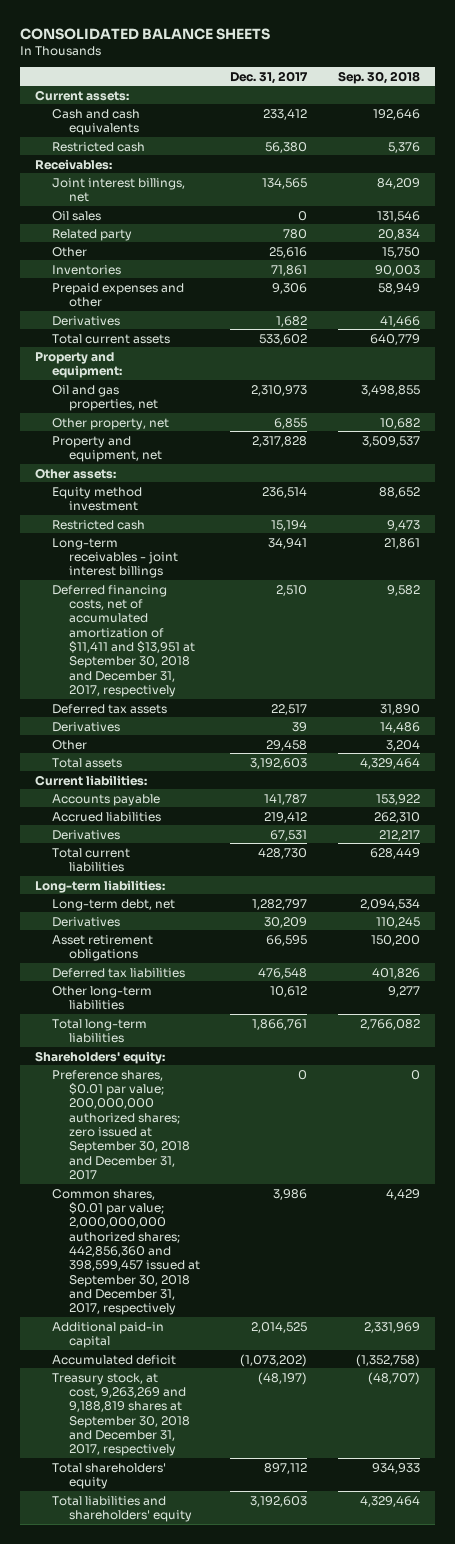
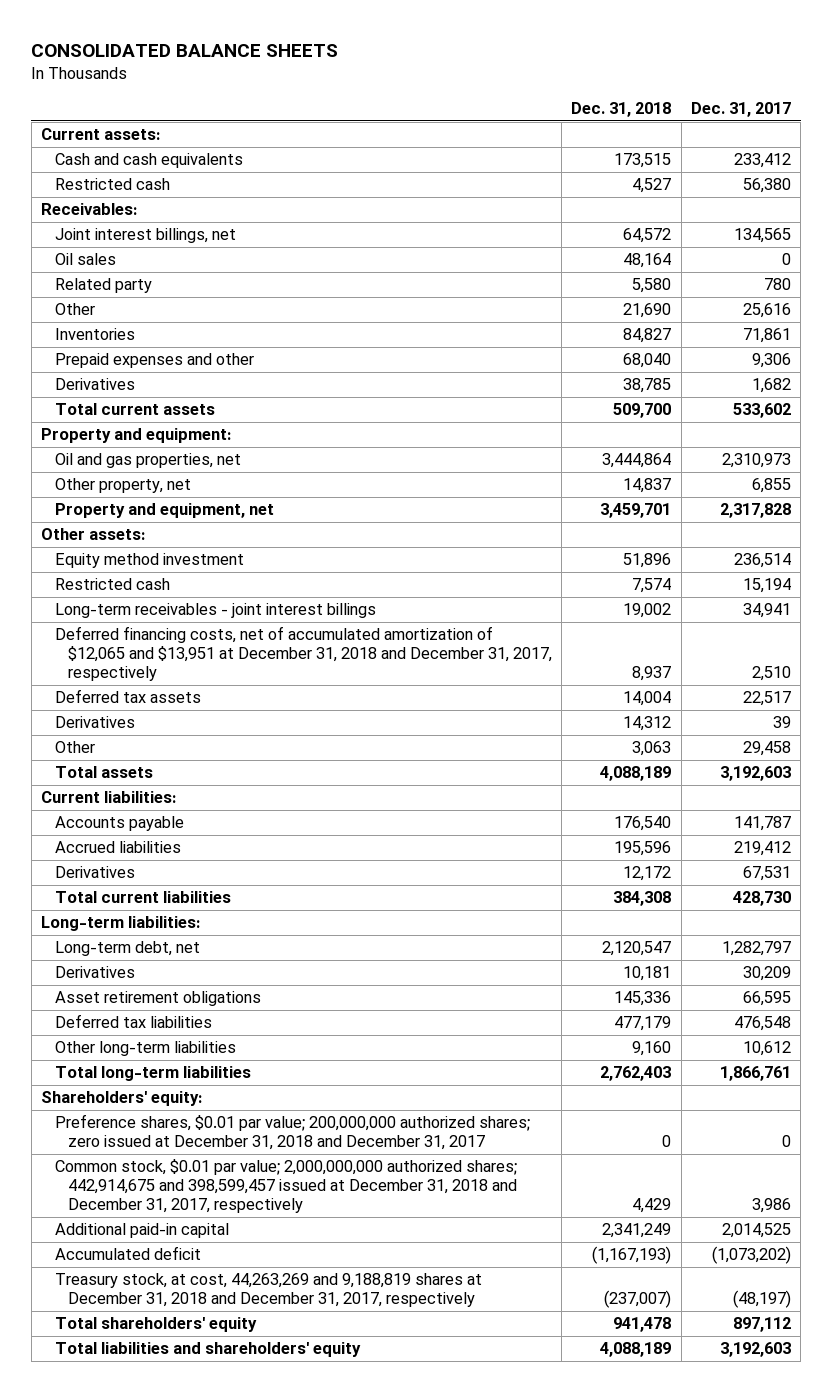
[338,70,421,84] Sep. 30, 2018 -> none
none -> [571,102,672,118] Dec. 31, 2018
[51,584,195,698] Deferred financing costs, net of accumulated amortization of $11,411 and $13,951 at September 30, 2018 and December 31, 2017, respectively -> [54,626,552,682] Deferred financing costs, net of accumulated amortization of $12,065 and $13,951 at December 31, 2018 and December 31, 2017, respectively
[51,1069,190,1181] Preference shares, $0.01 par value; 200,000,000 authorized shares; zero issued at September 30, 2018 and December 31, 2017 -> [54,1114,530,1151] Preference shares, $0.01 par value; 200,000,000 authorized shares; zero issued at December 31, 2018 and December 31, 2017
[51,1188,200,1316] Common shares, $0.01 par value; 2,000,000,000 authorized shares; 442,856,360 and 398,599,457 issued at September 30, 2018 and December 31, 2017, respectively -> [54,1159,517,1214] Common stock, $0.01 par value; 2,000,000,000 authorized shares; 442,914,675 and 398,599,457 issued at December 31, 2018 and December 31, 2017, respectively
[51,1372,190,1457] Treasury stock, at cost, 9,263,269 and 9,188,819 shares at September 30, 2018 and December 31, 2017, respectively -> [54,1273,482,1308] Treasury stock, at cost, 44,263,269 and 9,188,819 shares at December 31, 2018 and December 31, 2017, respectively

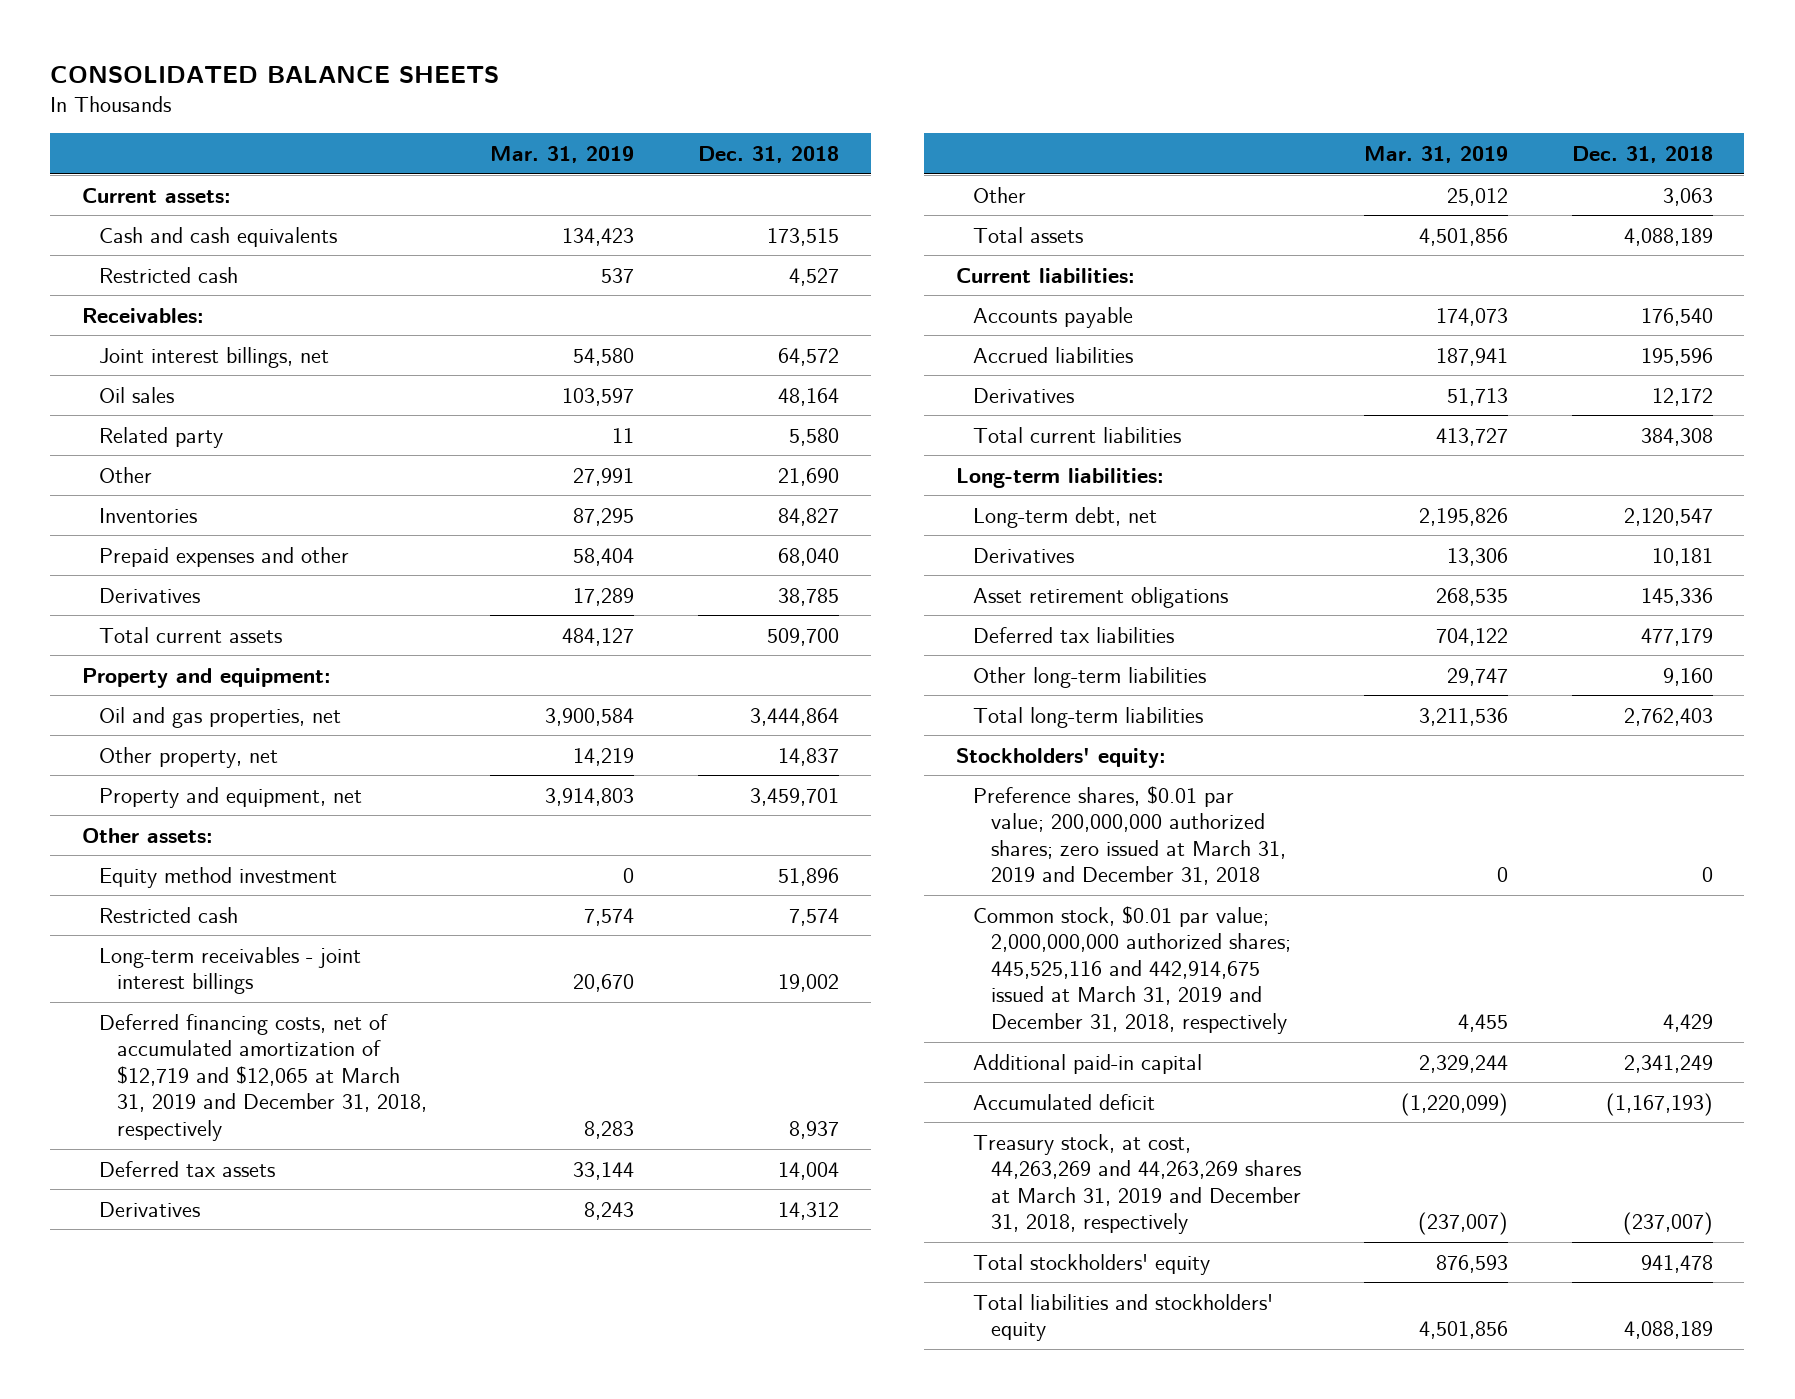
[691,102,792,118] Dec. 31, 2017 -> none
none -> [490,146,635,164] Mar. 31, 2019
[54,626,552,682] Deferred financing costs, net of accumulated amortization of $12,065 and $13,951 at December 31, 2018 and December 31, 2017, respectively -> [99,1013,427,1142] Deferred financing costs, net of accumulated amortization of $12,719 and $12,065 at March 31, 2019 and December 31, 2018, respectively
[41,1091,203,1107] Shareholders' equity: -> [955,747,1166,768] Stockholders' equity:
[54,1114,530,1151] Preference shares, $0.01 par value; 200,000,000 authorized shares; zero issued at December 31, 2018 and December 31, 2017 -> [973,785,1286,886] Preference shares, $0.01 par value; 200,000,000 authorized shares; zero issued at March 31, 2019 and December 31, 2018
[54,1159,517,1214] Common stock, $0.01 par value; 2,000,000,000 authorized shares; 442,914,675 and 398,599,457 issued at December 31, 2018 and December 31, 2017, respectively -> [973,905,1291,1035] Common stock, $0.01 par value; 2,000,000,000 authorized shares; 445,525,116 and 442,914,675 issued at March 31, 2019 and December 31, 2018, respectively
[54,1273,482,1308] Treasury stock, at cost, 44,263,269 and 9,188,819 shares at December 31, 2018 and December 31, 2017, respectively -> [973,1133,1301,1235] Treasury stock, at cost, 44,263,269 and 44,263,269 shares at March 31, 2019 and December 31, 2018, respectively
[54,1317,257,1333] Total shareholders' equity -> [973,1253,1211,1275] Total stockholders' equity
[54,1342,361,1358] Total liabilities and shareholders' equity -> [973,1293,1274,1342] Total liabilities and stockholders' equity

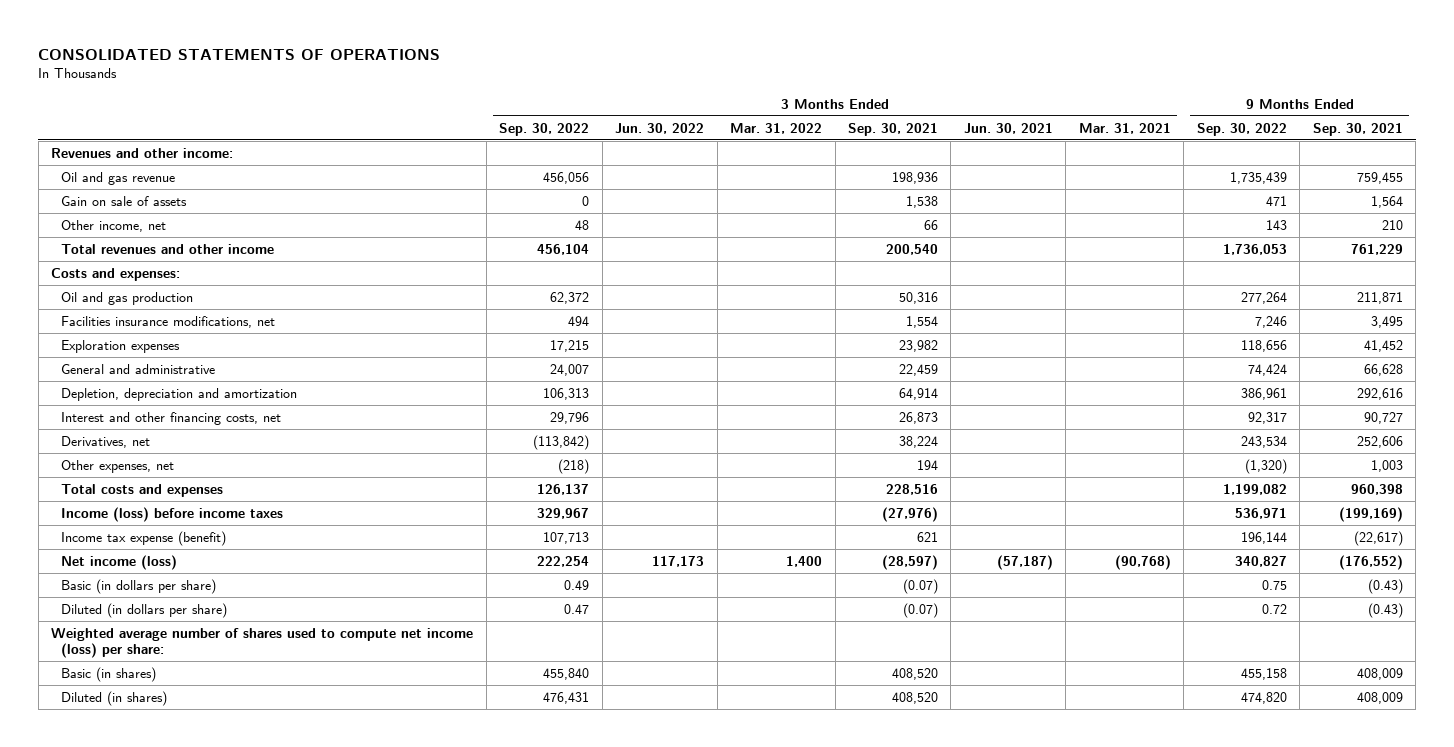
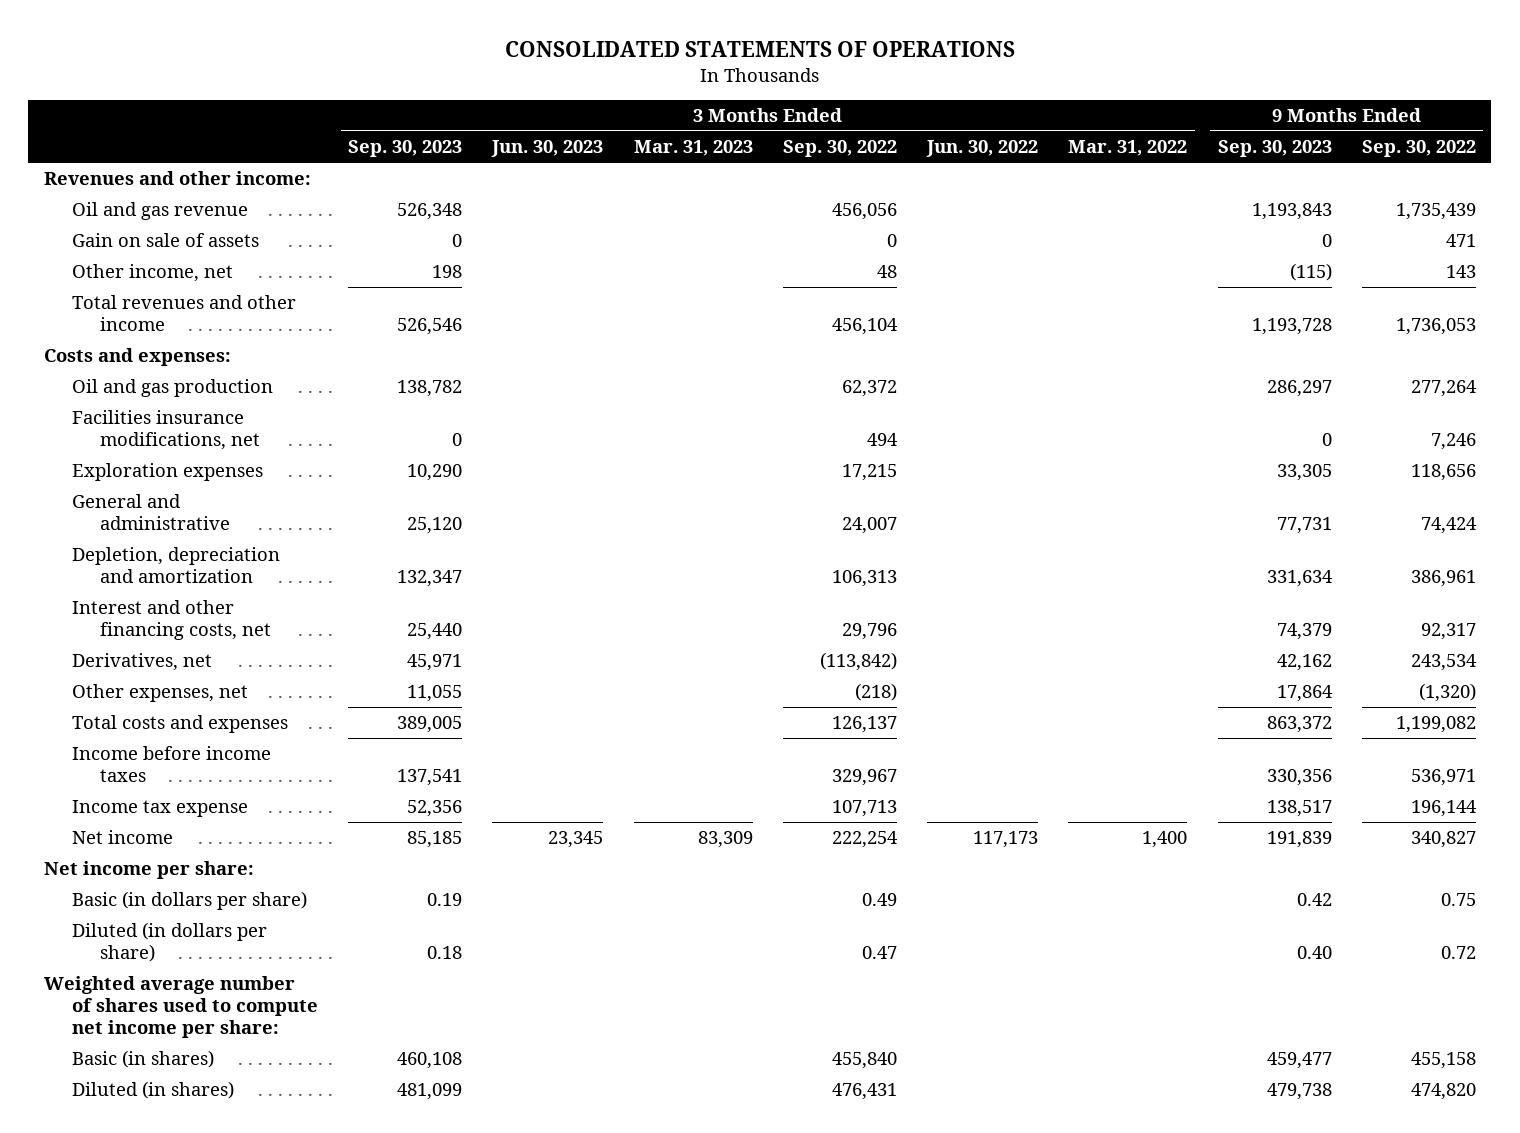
[847,122,938,136] Sep. 30, 2021 -> none
[963,122,1053,134] Jun. 30, 2021 -> none
[1078,122,1171,134] Mar. 31, 2021 -> none
[1312,122,1403,136] Sep. 30, 2021 -> none
none -> [348,140,463,158] Sep. 30, 2023
none -> [491,140,604,158] Jun. 30, 2023
none -> [633,140,753,157] Mar. 31, 2023
none -> [1217,140,1332,158] Sep. 30, 2023
[60,506,283,522] Income (loss) before income taxes -> [71,746,271,783] Income before income taxes
[60,530,226,546] Income tax expense (benefit) -> [71,800,248,818] Income tax expense
[60,554,177,570] Net income (loss) -> [71,830,173,845] Net income
none -> [43,861,254,880] Net income per share:
[51,627,474,658] Weighted average number of shares used to compute net income (loss) per share: -> [43,976,318,1039] Weighted average number of shares used to compute net income per share:

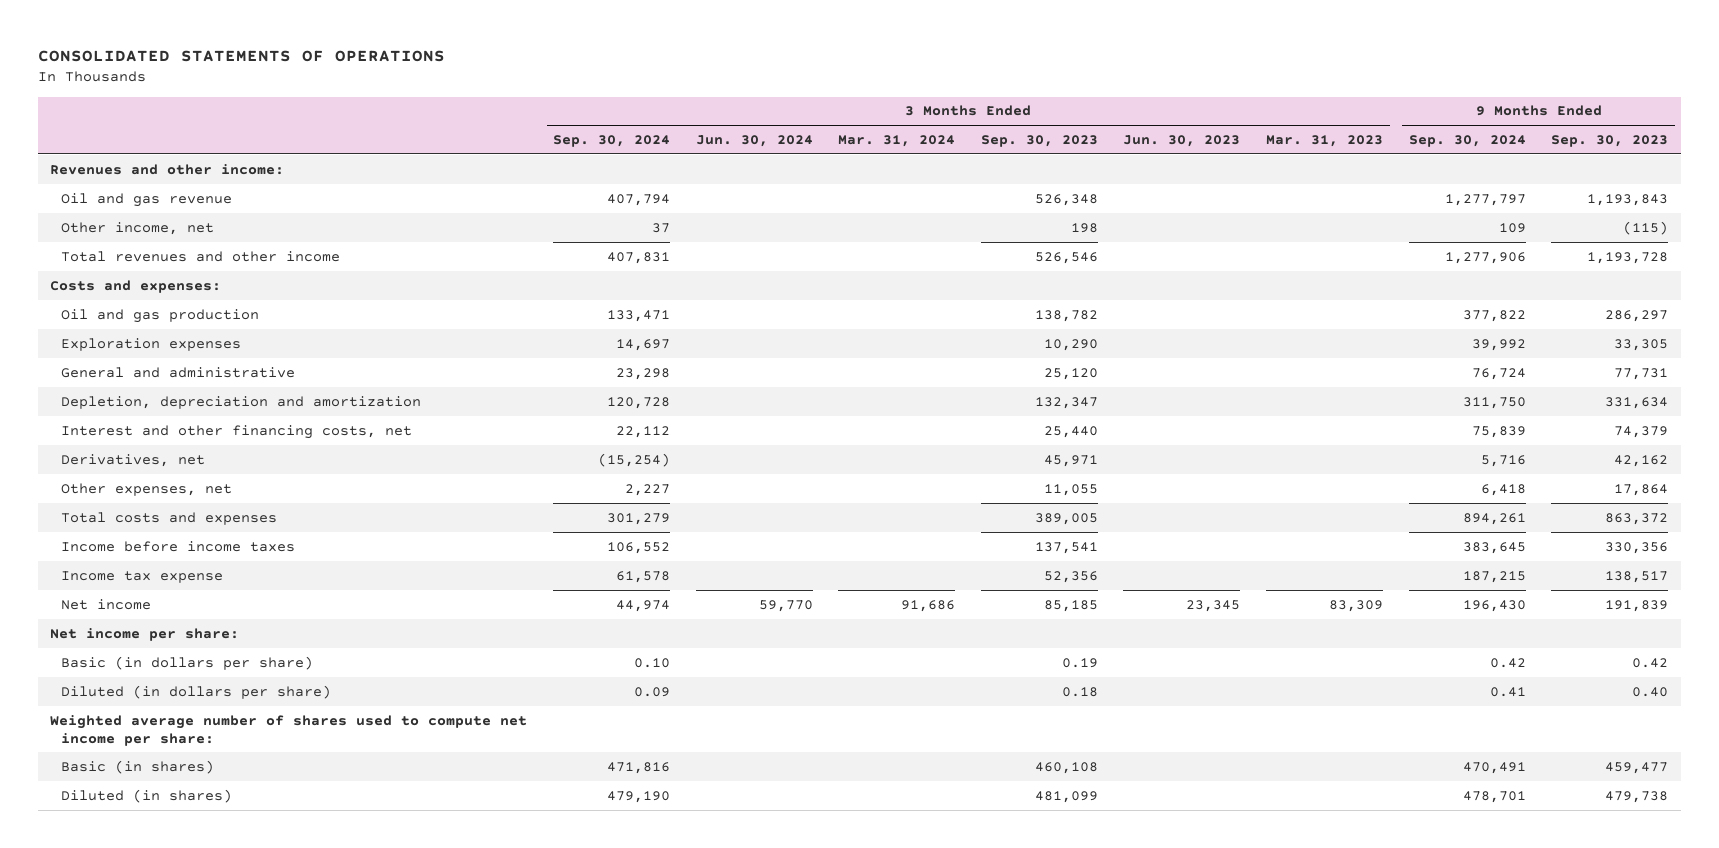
[782,140,897,158] Sep. 30, 2022 -> none
[926,140,1039,158] Jun. 30, 2022 -> none
[1068,140,1188,157] Mar. 31, 2022 -> none
[1361,140,1476,158] Sep. 30, 2022 -> none
none -> [552,134,670,147] Sep. 30, 2024
none -> [695,134,813,147] Jun. 30, 2024
none -> [838,134,956,147] Mar. 31, 2024
none -> [1408,134,1526,147] Sep. 30, 2024
[71,233,259,248] Gain on sale of assets -> none
[71,410,261,451] Facilities insurance modifications, net -> none

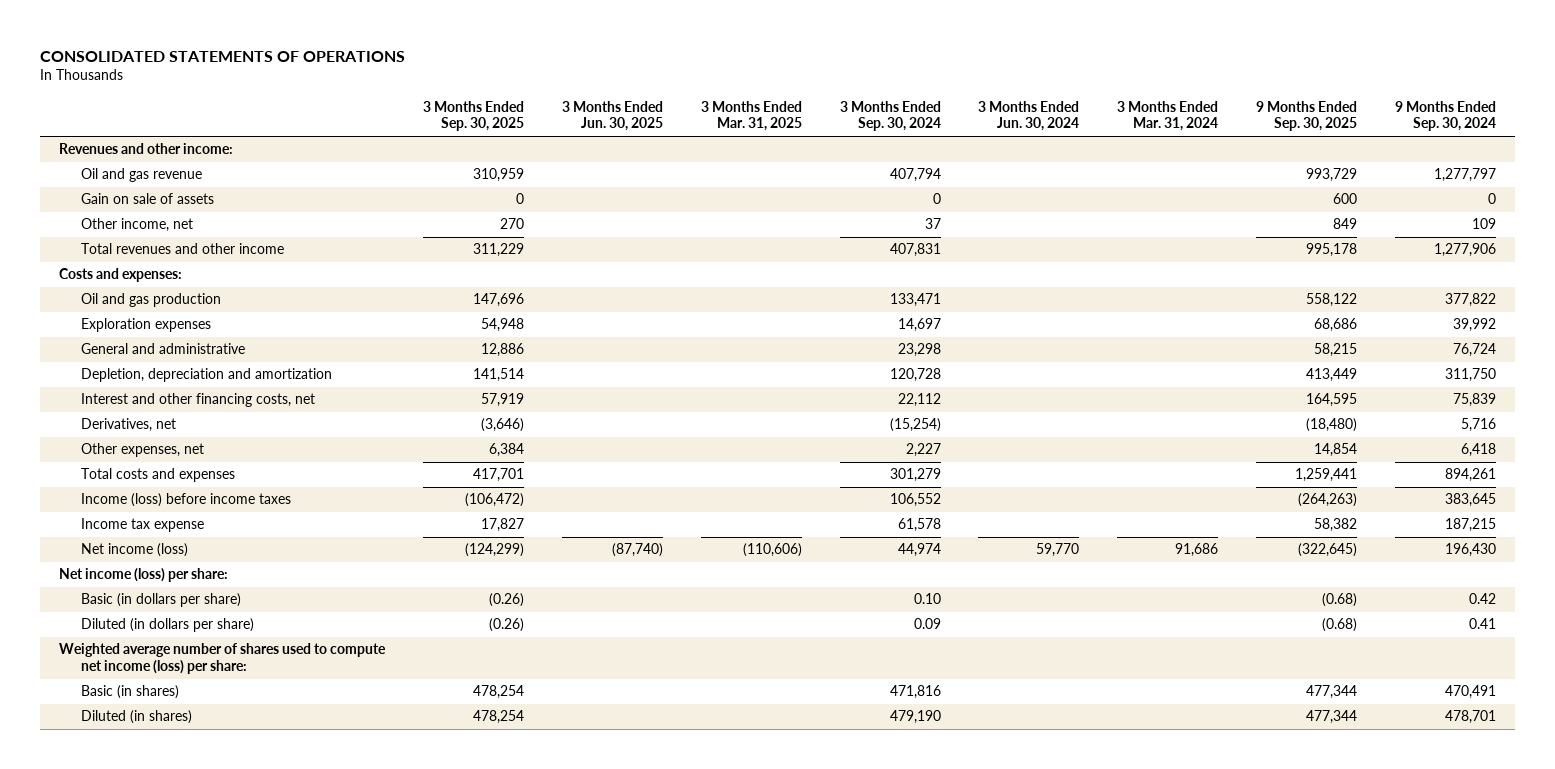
[980,134,1098,147] Sep. 30, 2023 -> none
[1123,134,1241,147] Jun. 30, 2023 -> none
[1266,134,1384,147] Mar. 31, 2023 -> none
[1551,134,1669,147] Sep. 30, 2023 -> none
none -> [423,100,525,132] 3 Months Ended Sep. 30, 2025
none -> [561,100,663,132] 3 Months Ended Jun. 30, 2025
none -> [700,100,802,132] 3 Months Ended Mar. 31, 2025
none -> [1256,100,1358,132] 9 Months Ended Sep. 30, 2025
none -> [81,193,215,205] Gain on sale of assets
[61,540,296,552] Income before income taxes -> [81,493,292,508] Income (loss) before income taxes
[61,598,152,610] Net income -> [81,543,189,558] Net income (loss)
[50,627,240,641] Net income per share: -> [59,568,229,583] Net income (loss) per share:
[50,714,528,746] Weighted average number of shares used to compute net income per share: -> [59,643,387,675] Weighted average number of shares used to compute net income (loss) per share:

